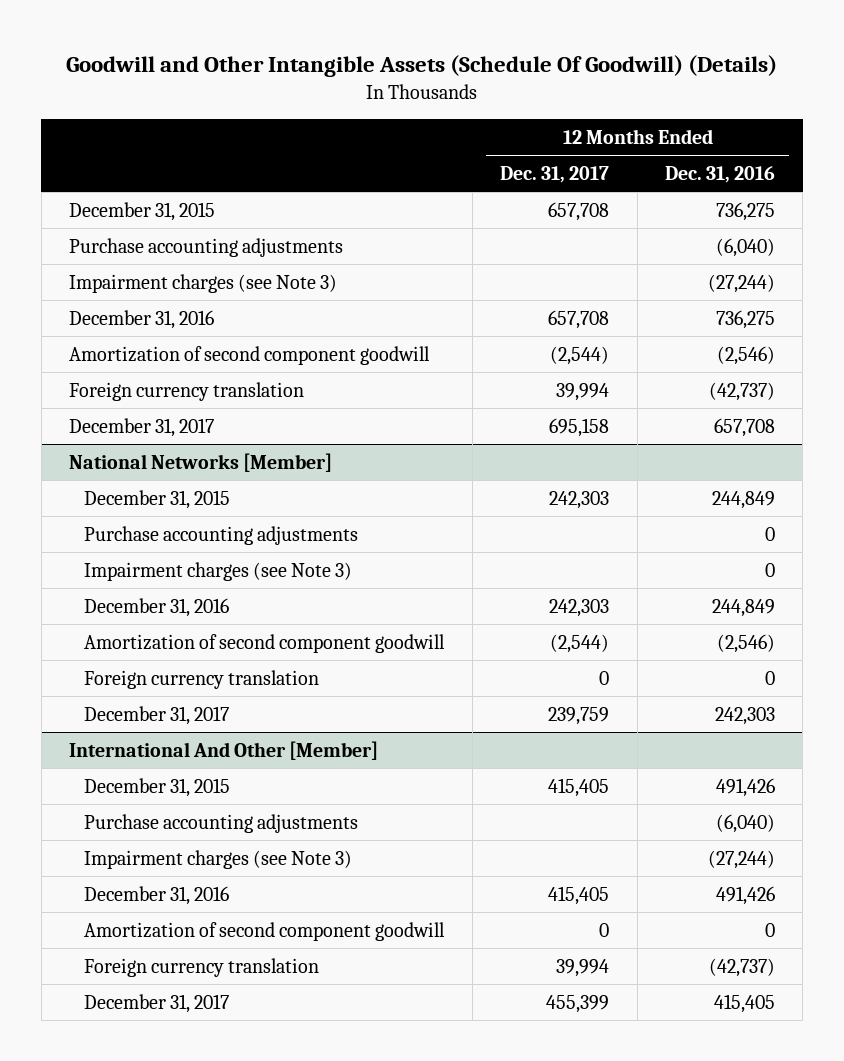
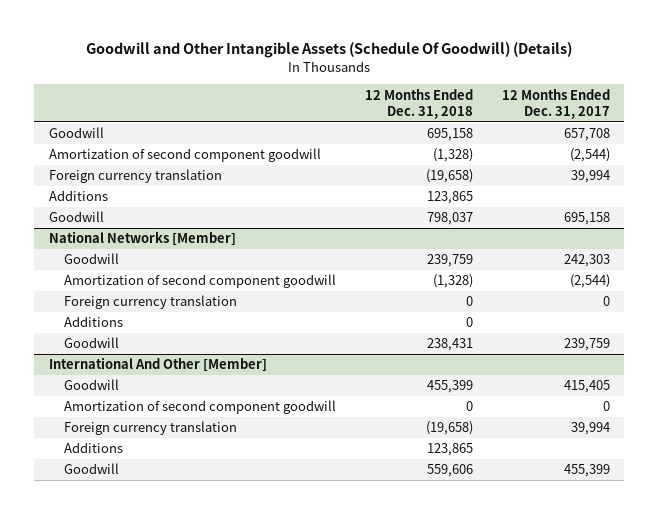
[664,166,775,184] Dec. 31, 2016 -> none
none -> [364,88,473,119] 12 Months Ended Dec. 31, 2018
[69,237,344,257] Purchase accounting adjustments -> none
[69,273,338,293] Impairment charges (see Note 3) -> none
[69,309,215,329] December 31, 2016 -> none
[69,201,216,221] December 31, 2015 -> [48,127,104,139] Goodwill
none -> [48,190,108,202] Additions
[69,417,215,437] December 31, 2017 -> [48,211,104,223] Goodwill
[84,525,359,545] Purchase accounting adjustments -> none
[84,561,353,581] Impairment charges (see Note 3) -> none
[84,597,230,617] December 31, 2016 -> none
[84,489,231,509] December 31, 2015 -> [63,253,119,265] Goodwill
none -> [63,316,123,328] Additions
[84,705,230,725] December 31, 2017 -> [63,337,119,349] Goodwill
[84,813,359,833] Purchase accounting adjustments -> none
[84,849,353,869] Impairment charges (see Note 3) -> none
[84,885,230,905] December 31, 2016 -> none
[84,777,231,797] December 31, 2015 -> [63,379,119,391] Goodwill
none -> [63,442,123,454] Additions
[84,993,230,1013] December 31, 2017 -> [63,463,119,475] Goodwill

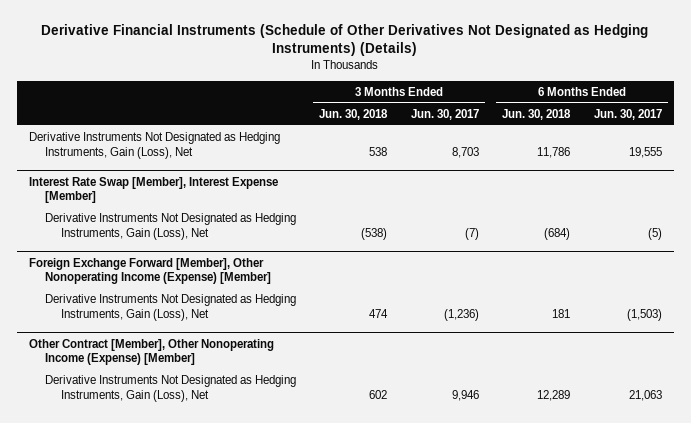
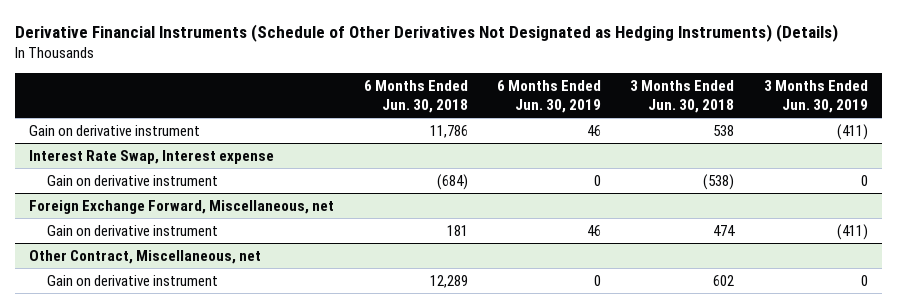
[410,108,479,120] Jun. 30, 2017 -> none
[594,108,663,120] Jun. 30, 2017 -> none
none -> [496,79,601,114] 6 Months Ended Jun. 30, 2019
none -> [763,79,868,114] 3 Months Ended Jun. 30, 2019
[28,257,271,285] Foreign Exchange Forward [Member], Other Nonoperating Income (Expense) [Member] -> none
[28,338,274,366] Other Contract [Member], Other Nonoperating Income (Expense) [Member] -> none
[28,132,280,159] Derivative Instruments Not Designated as Hedging Instruments, Gain (Loss), Net -> [29,124,201,136] Gain on derivative instrument
[28,176,278,204] Interest Rate Swap [Member], Interest Expense [Member] -> [29,149,275,164] Interest Rate Swap, Interest expense
[44,213,296,240] Derivative Instruments Not Designated as Hedging Instruments, Gain (Loss), Net -> [46,174,218,186] Gain on derivative instrument
none -> [29,199,335,214] Foreign Exchange Forward, Miscellaneous, net
[44,294,296,321] Derivative Instruments Not Designated as Hedging Instruments, Gain (Loss), Net -> [46,224,218,236] Gain on derivative instrument
none -> [29,249,262,264] Other Contract, Miscellaneous, net
[44,375,296,402] Derivative Instruments Not Designated as Hedging Instruments, Gain (Loss), Net -> [46,274,218,286] Gain on derivative instrument

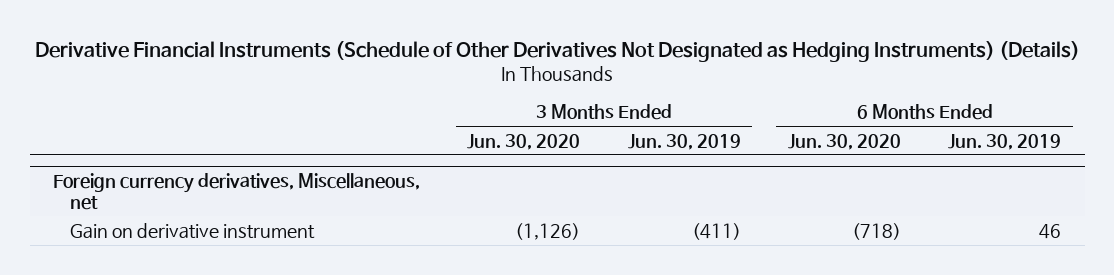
[363,79,468,114] 6 Months Ended Jun. 30, 2018 -> none
[630,79,735,114] 3 Months Ended Jun. 30, 2018 -> none
none -> [467,133,581,150] Jun. 30, 2020
none -> [787,133,901,150] Jun. 30, 2020
[29,124,201,136] Gain on derivative instrument -> none
[29,149,275,164] Interest Rate Swap, Interest expense -> none
[46,174,218,186] Gain on derivative instrument -> none
[29,199,335,214] Foreign Exchange Forward, Miscellaneous, net -> none
none -> [53,173,421,211] Foreign currency derivatives, Miscellaneous, net
[29,249,262,264] Other Contract, Miscellaneous, net -> none
[46,274,218,286] Gain on derivative instrument -> none

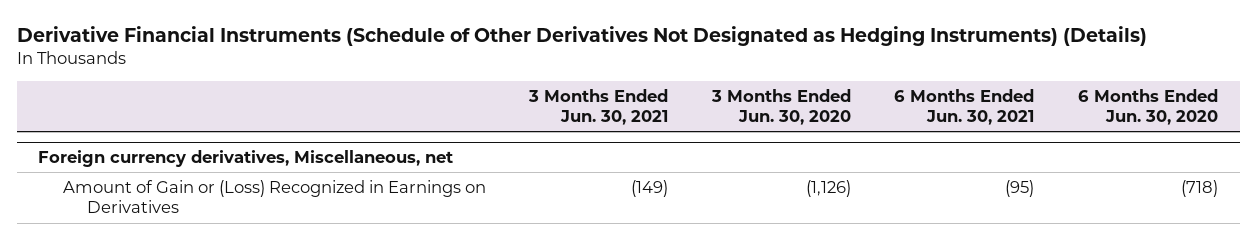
[627,133,741,150] Jun. 30, 2019 -> none
[948,133,1062,150] Jun. 30, 2019 -> none
none -> [528,88,669,126] 3 Months Ended Jun. 30, 2021
none -> [894,88,1035,126] 6 Months Ended Jun. 30, 2021
[70,222,316,239] Gain on derivative instrument -> [62,179,486,214] Amount of Gain or (Loss) Recognized in Earnings on Derivatives

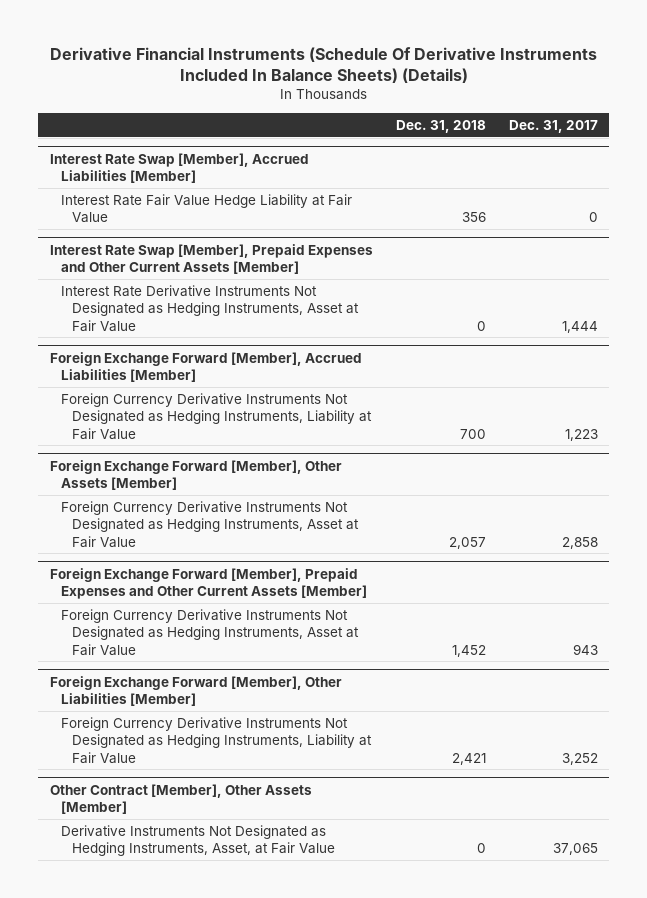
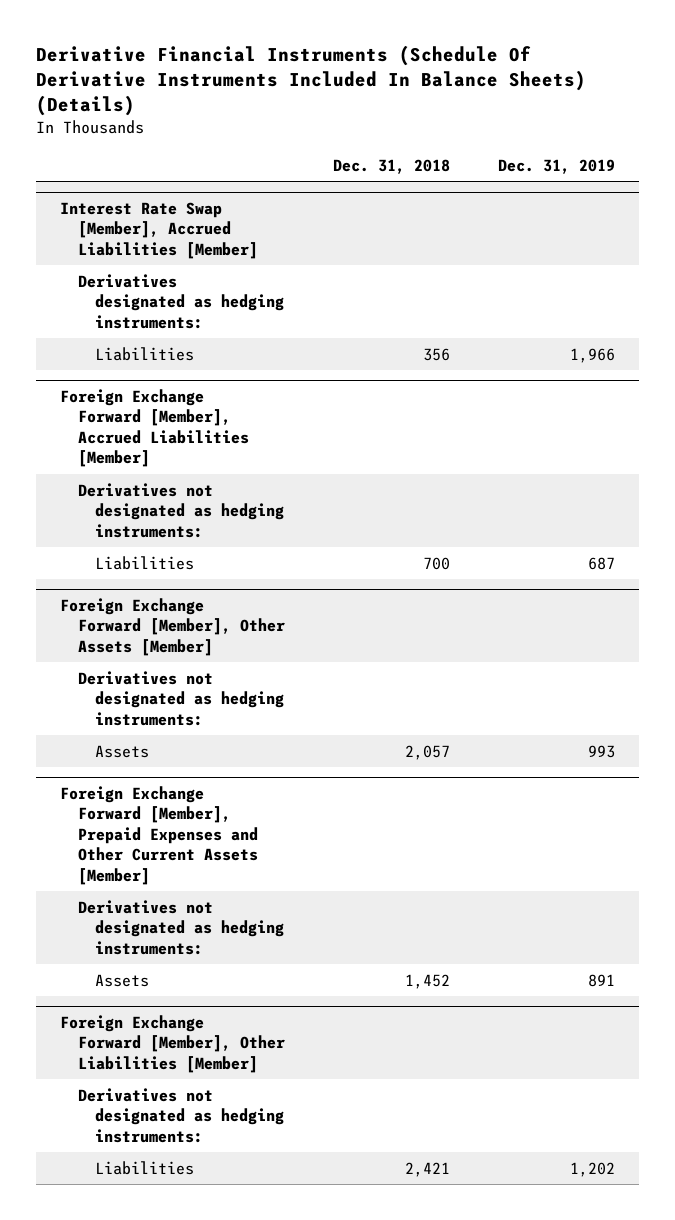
[508,119,598,133] Dec. 31, 2017 -> none
none -> [498,158,616,174] Dec. 31, 2019
[49,243,373,275] Interest Rate Swap [Member], Prepaid Expenses and Other Current Assets [Member] -> none
[60,284,360,332] Interest Rate Derivative Instruments Not Designated as Hedging Instruments, Asset at Fair Value -> none
none -> [77,273,284,329] Derivatives designated as hedging instruments:
[60,193,352,224] Interest Rate Fair Value Hedge Liability at Fair Value -> [94,346,194,361] Liabilities
none -> [77,482,284,538] Derivatives not designated as hedging instruments:
[60,392,373,440] Foreign Currency Derivative Instruments Not Designated as Hedging Instruments, Liability at Fair Value -> [94,555,194,570] Liabilities
none -> [77,670,284,726] Derivatives not designated as hedging instruments:
[60,500,360,548] Foreign Currency Derivative Instruments Not Designated as Hedging Instruments, Asset at Fair Value -> [94,744,149,758] Assets
none -> [77,899,284,955] Derivatives not designated as hedging instruments:
[60,608,360,656] Foreign Currency Derivative Instruments Not Designated as Hedging Instruments, Asset at Fair Value -> [94,973,149,987] Assets
[49,783,312,815] Other Contract [Member], Other Assets [Member] -> none
[60,824,336,857] Derivative Instruments Not Designated as Hedging Instruments, Asset, at Fair Value -> none
none -> [77,1087,284,1143] Derivatives not designated as hedging instruments:
[60,716,373,764] Foreign Currency Derivative Instruments Not Designated as Hedging Instruments, Liability at Fair Value -> [94,1160,194,1175] Liabilities

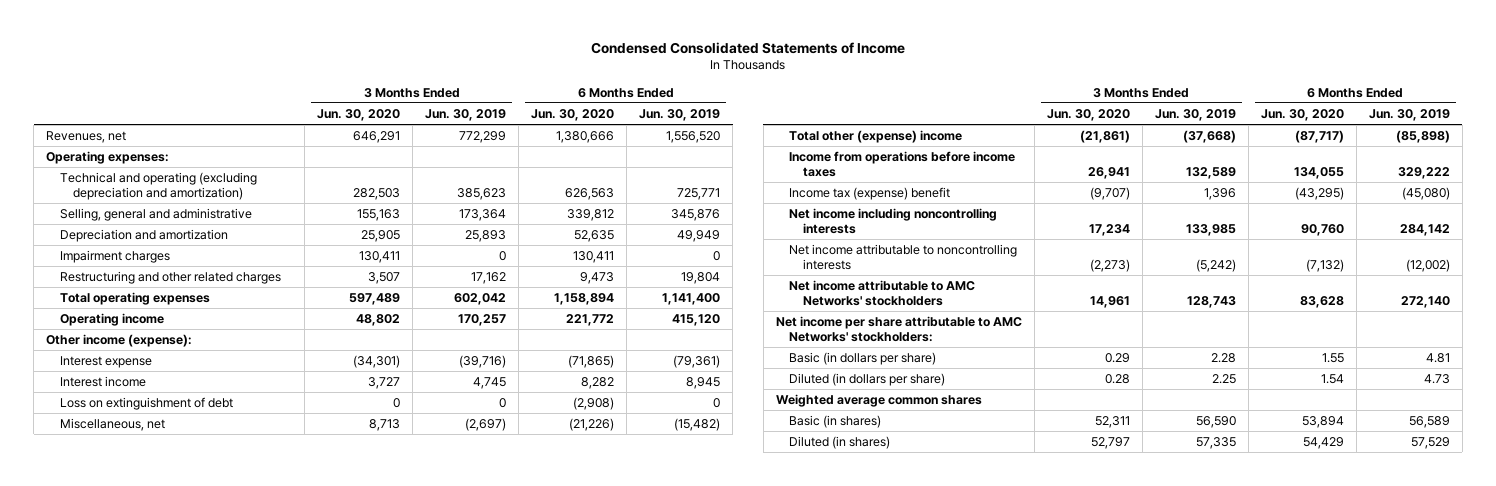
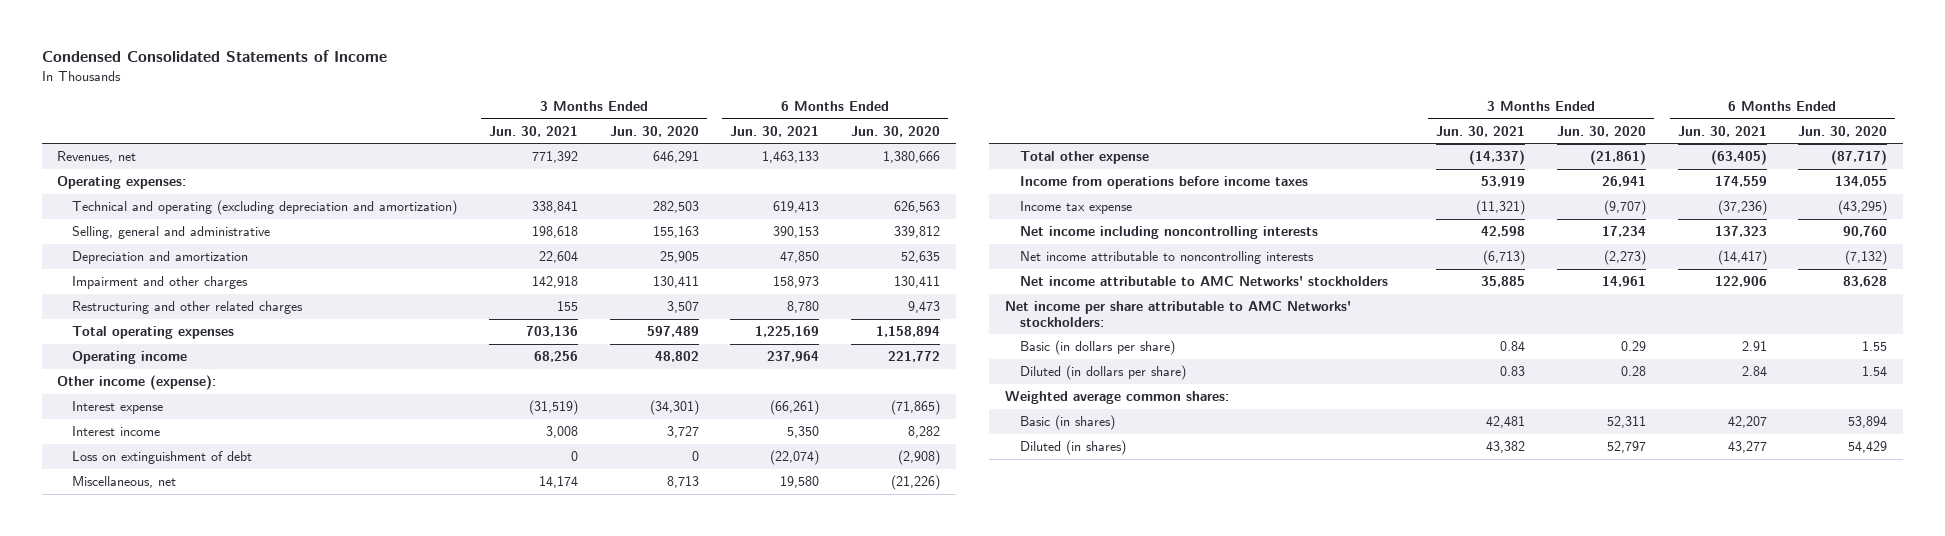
[425,108,507,121] Jun. 30, 2019 -> none
[639,108,721,121] Jun. 30, 2019 -> none
none -> [489,125,579,137] Jun. 30, 2021
none -> [730,125,820,137] Jun. 30, 2021
[59,249,170,263] Impairment charges -> [72,276,249,290] Impairment and other charges
[789,129,963,143] Total other (expense) income -> [1019,151,1149,165] Total other expense
[789,186,951,200] Income tax (expense) benefit -> [1019,201,1132,215] Income tax expense
[775,393,982,407] Weighted average common shares -> [1004,391,1229,405] Weighted average common shares:

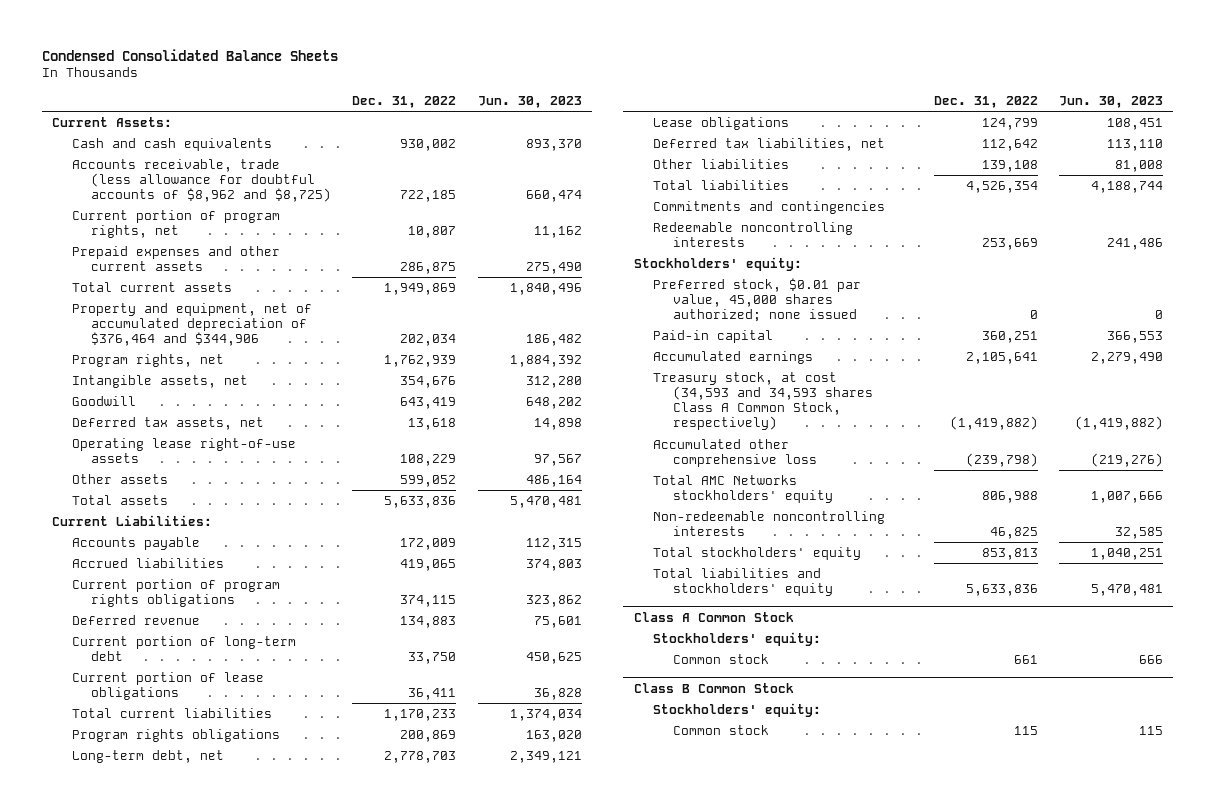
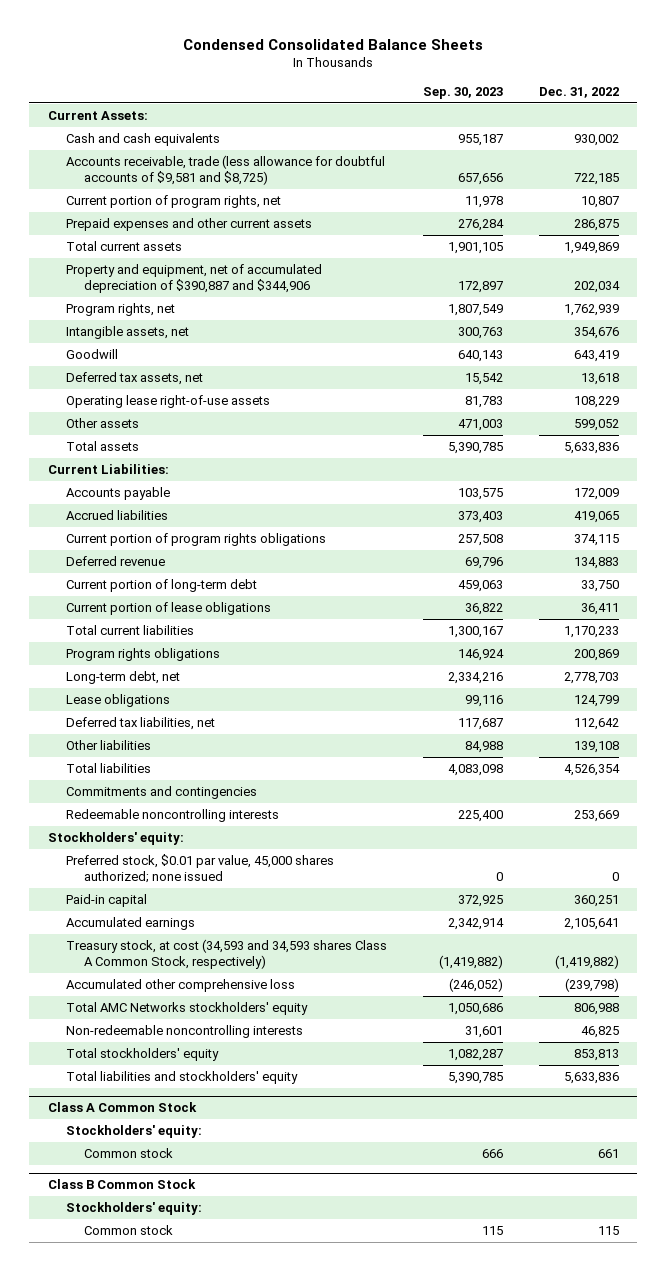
[477,95,582,108] Jun. 30, 2023 -> none
none -> [422,87,503,100] Sep. 30, 2023
[71,158,332,203] Accounts receivable, trade (less allowance for doubtful accounts of $8,962 and $8,725) -> [65,155,385,186] Accounts receivable, trade (less allowance for doubtful accounts of $9,581 and $8,725)
[71,302,312,347] Property and equipment, net of accumulated depreciation of $376,464 and $344,906 -> [65,264,322,294] Property and equipment, net of accumulated depreciation of $390,887 and $344,906

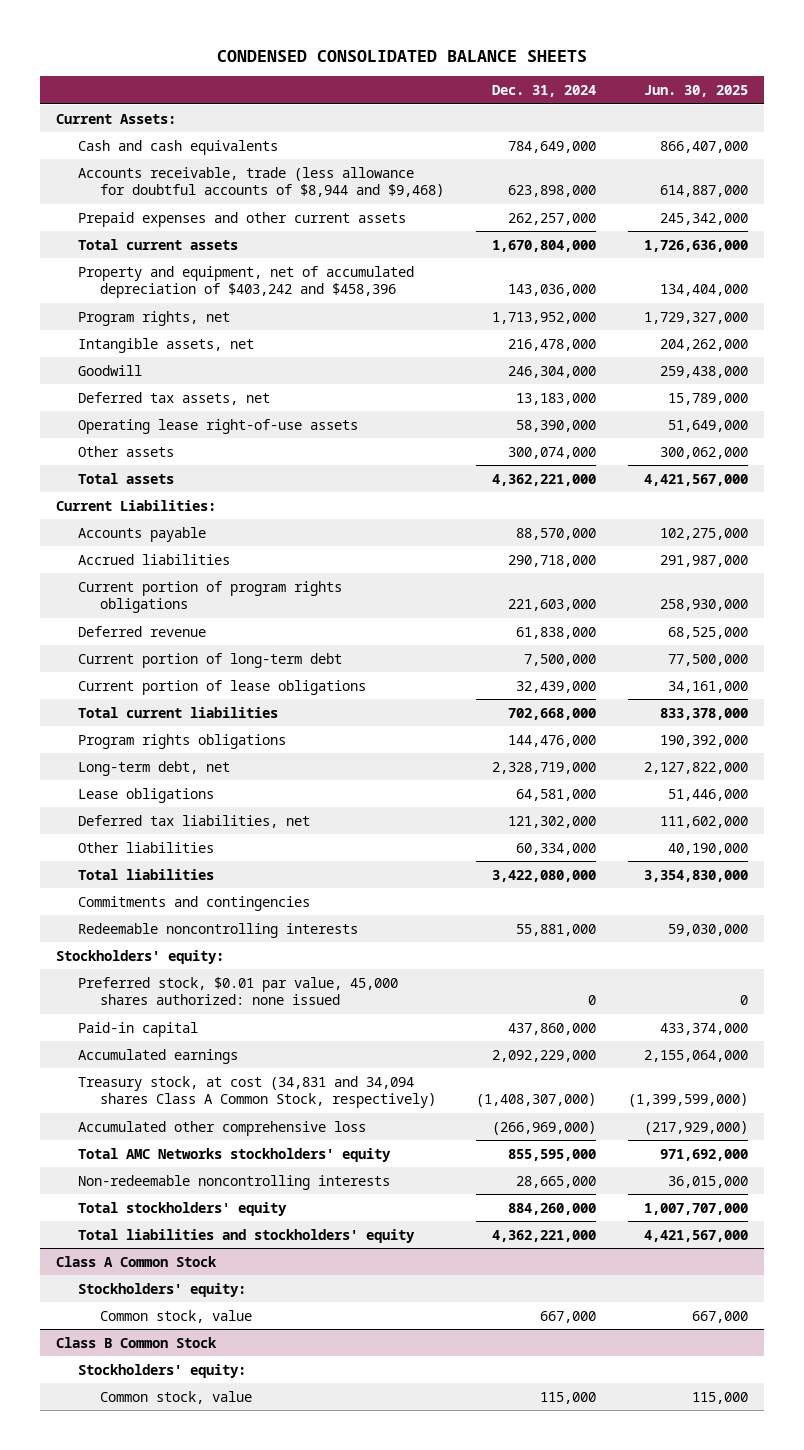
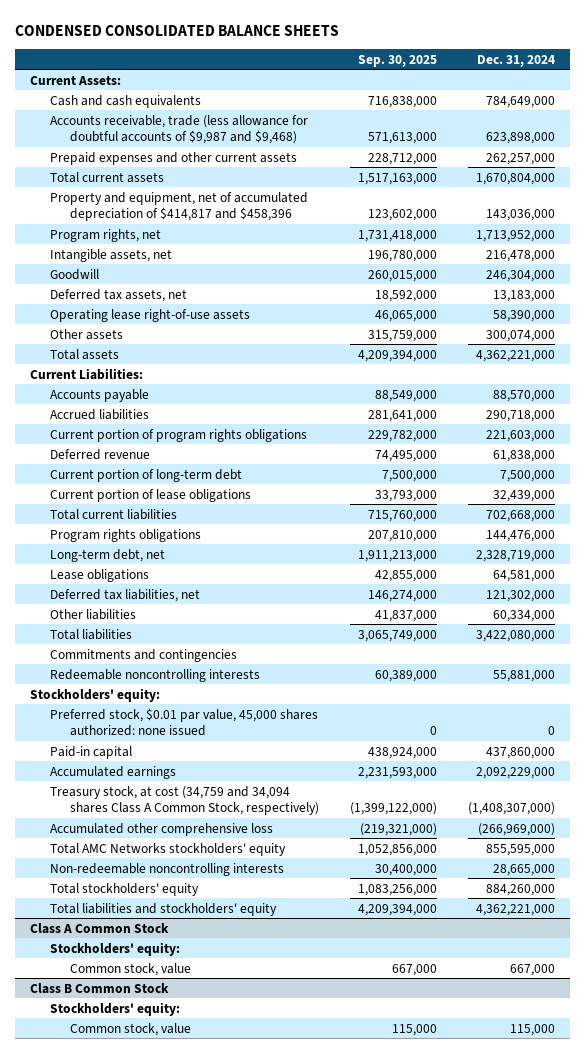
[644,85,749,98] Jun. 30, 2025 -> none
none -> [358,54,438,67] Sep. 30, 2025
[77,166,444,198] Accounts receivable, trade (less allowance for doubtful accounts of $8,944 and $9,468) -> [50,114,309,144] Accounts receivable, trade (less allowance for doubtful accounts of $9,987 and $9,468)
[77,265,414,299] Property and equipment, net of accumulated depreciation of $403,242 and $458,396 -> [50,191,309,221] Property and equipment, net of accumulated depreciation of $414,817 and $458,396
[77,1075,436,1109] Treasury stock, at cost (34,831 and 34,094 shares Class A Common Stock, respectively) -> [50,785,320,815] Treasury stock, at cost (34,759 and 34,094 shares Class A Common Stock, respectively)

